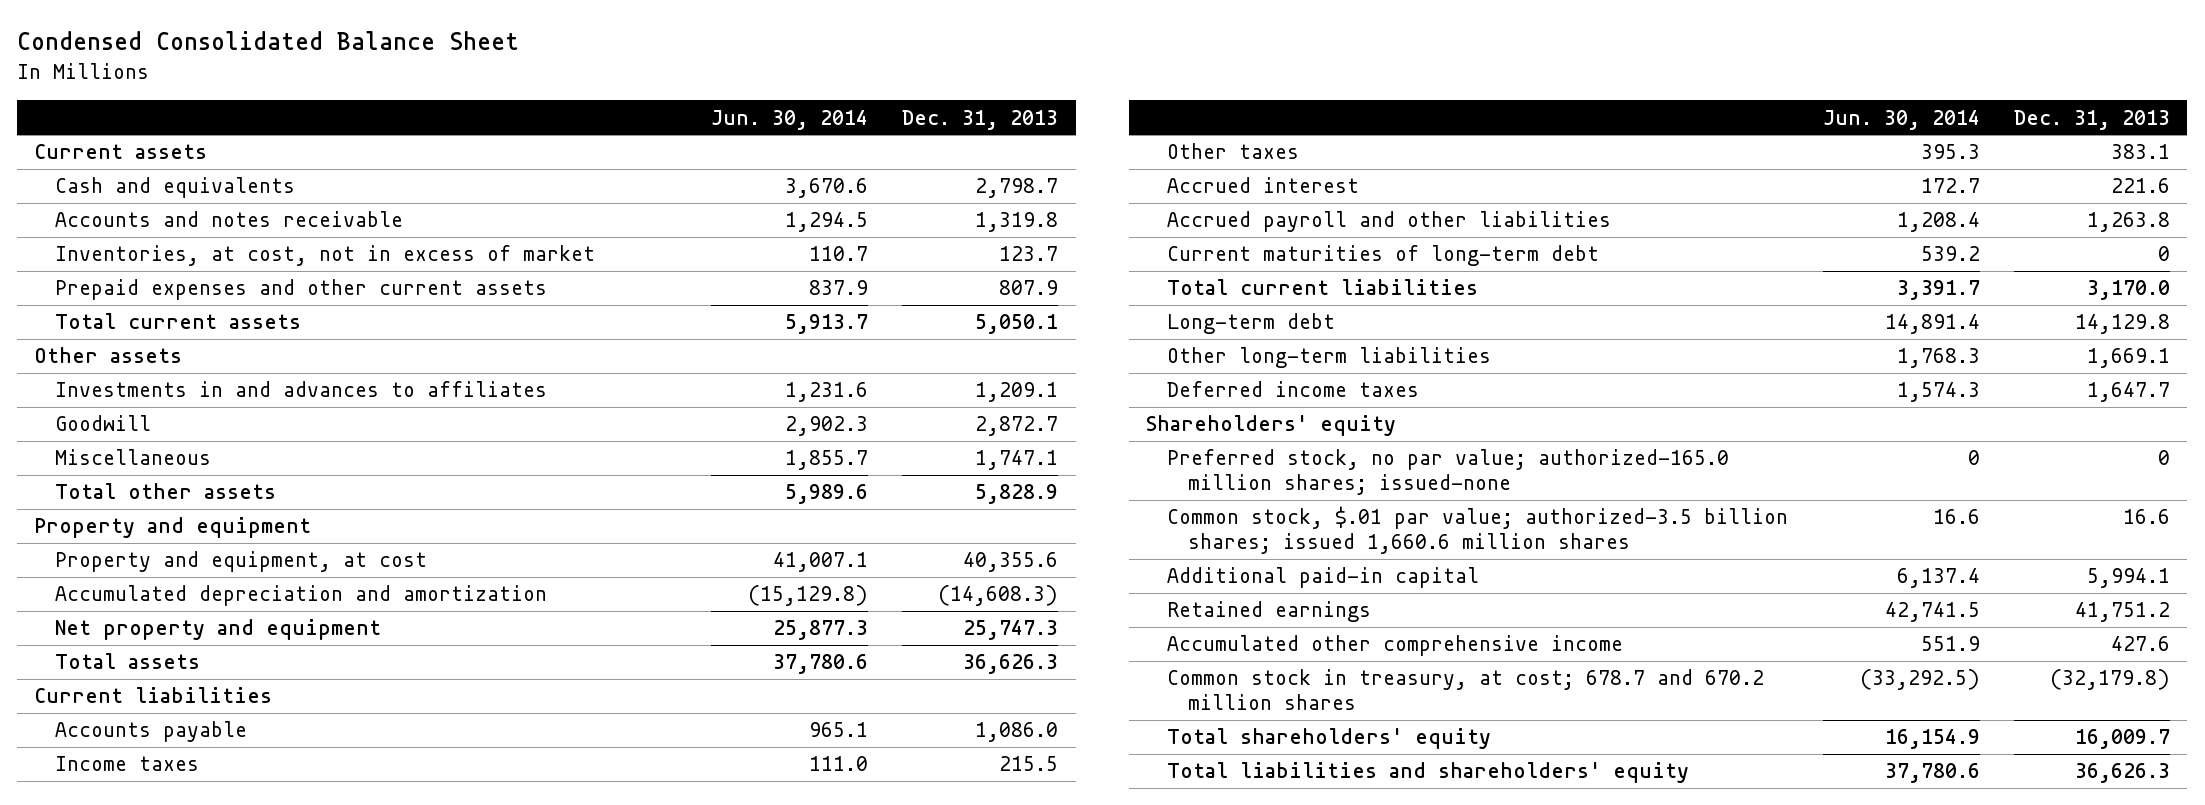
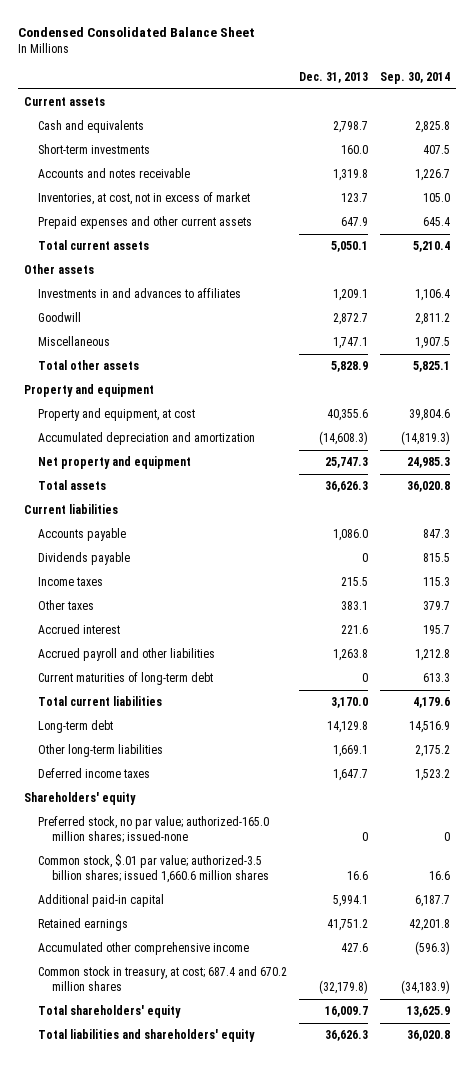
[710,109,868,130] Jun. 30, 2014 -> none
none -> [380,71,451,84] Sep. 30, 2014
none -> [38,144,151,155] Short-term investments
[999,280,1059,296] 807.9 -> [341,217,369,227] 647.9
none -> [38,552,131,566] Dividends payable
[1167,669,1765,711] Common stock in treasury, at cost; 678.7 and 670.2 million shares -> [38,966,288,992] Common stock in treasury, at cost; 687.4 and 670.2 million shares

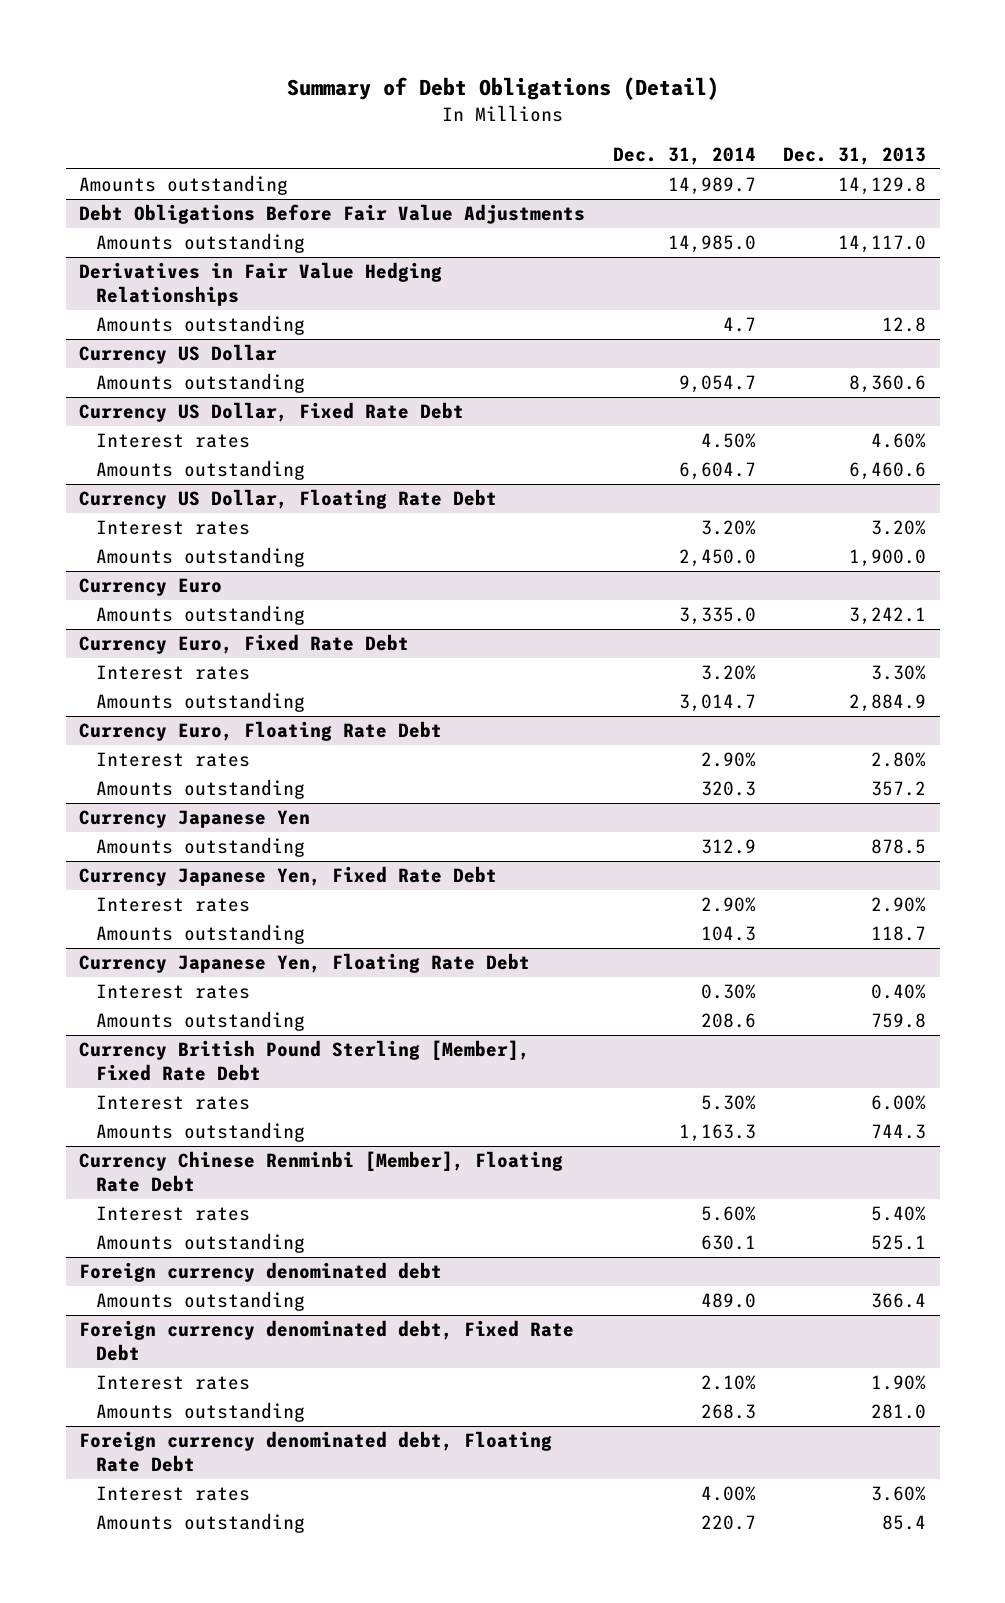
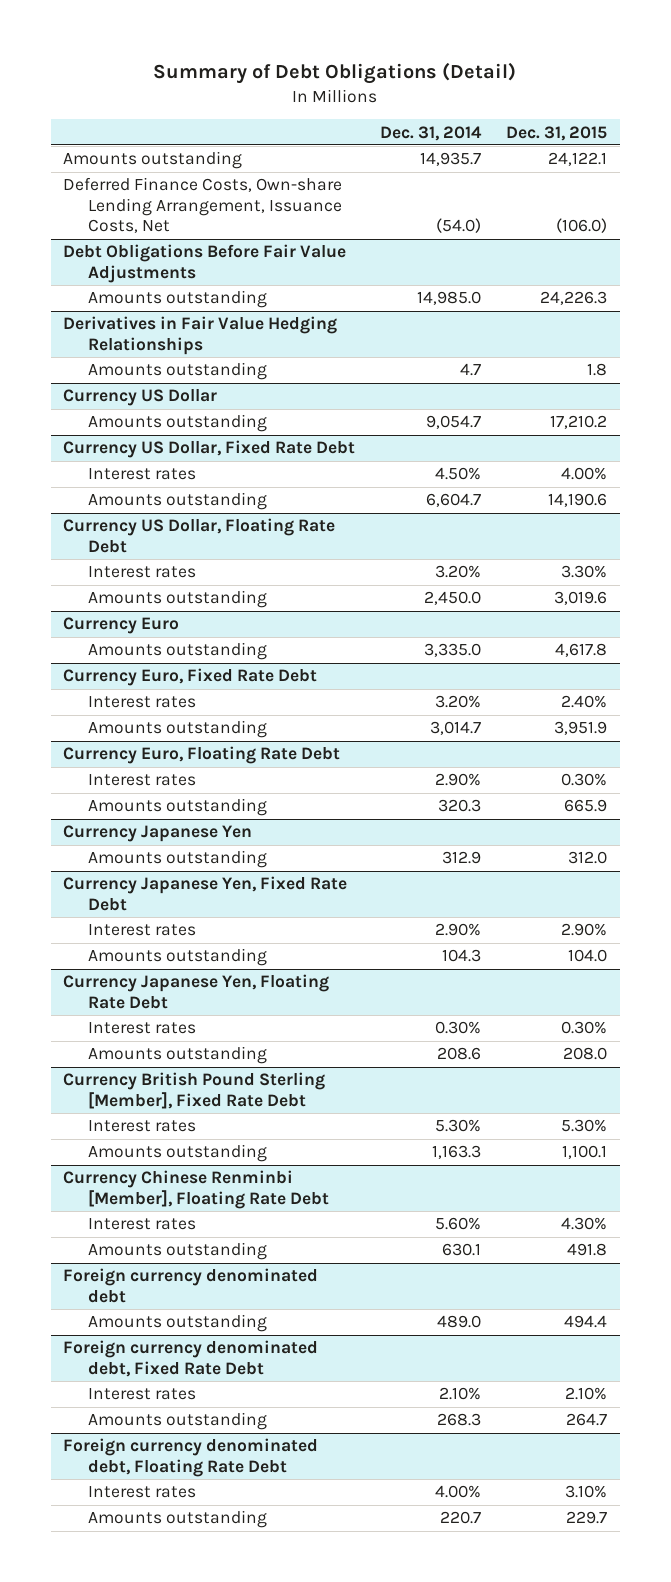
[782,146,926,165] Dec. 31, 2013 -> none
none -> [506,125,608,141] Dec. 31, 2015
[667,177,756,196] 14,989.7 -> [420,152,482,167] 14,935.7
none -> [63,177,343,234] Deferred Finance Costs, Own-share Lending Arrangement, Issuance Costs, Net

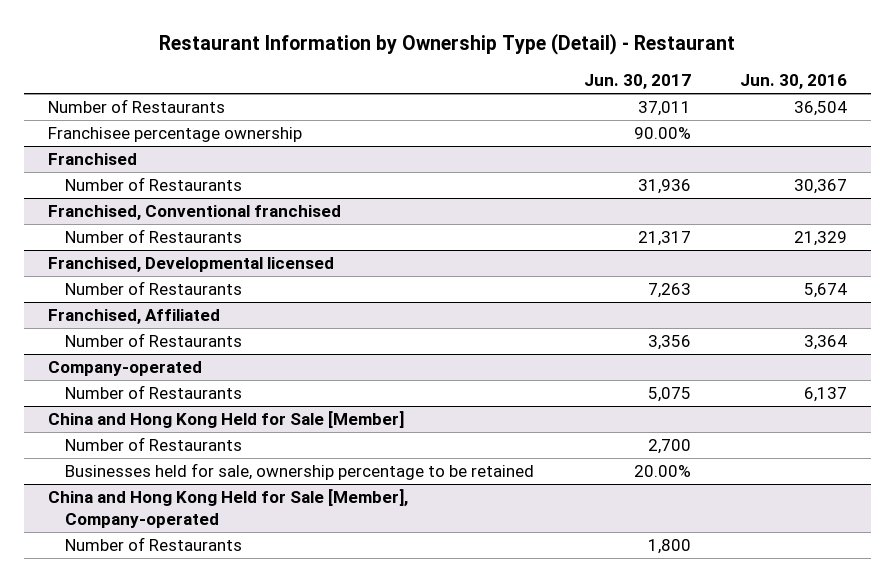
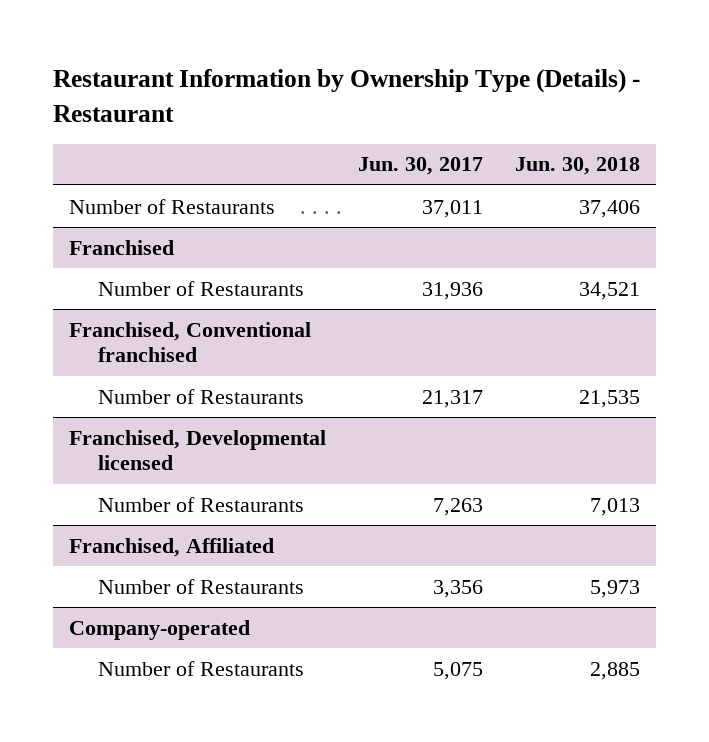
[159,32,736,55] Restaurant Information by Ownership Type (Detail) - Restaurant -> [53,69,641,122] Restaurant Information by Ownership Type (Details) - Restaurant
[739,74,847,90] Jun. 30, 2016 -> none
none -> [515,157,641,176] Jun. 30, 2018
[48,127,303,143] Franchisee percentage ownership -> none
[48,411,405,429] China and Hong Kong Held for Sale [Member] -> none
[65,437,243,452] Number of Restaurants -> none
[65,463,535,481] Businesses held for sale, ownership percentage to be retained -> none
[48,489,409,528] China and Hong Kong Held for Sale [Member], Company-operated -> none
[65,537,243,552] Number of Restaurants -> none

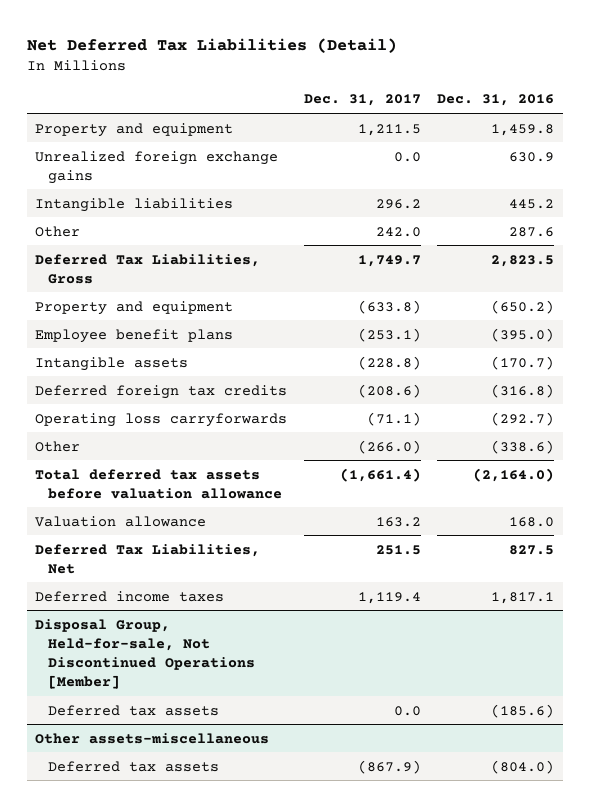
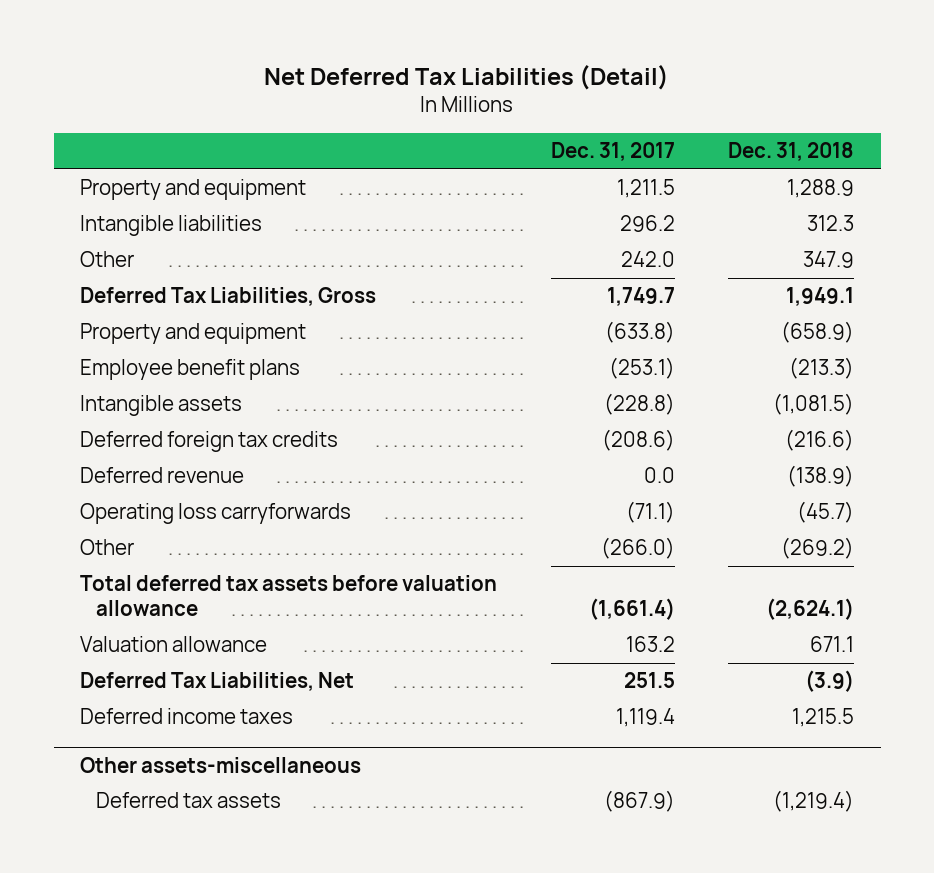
[437,94,555,107] Dec. 31, 2016 -> none
none -> [728,142,855,162] Dec. 31, 2018
[35,150,279,184] Unrealized foreign exchange gains -> none
none -> [80,467,245,484] Deferred revenue
[35,618,256,689] Disposal Group, Held-for-sale, Not Discontinued Operations [Member] -> none
[48,704,220,716] Deferred tax assets -> none

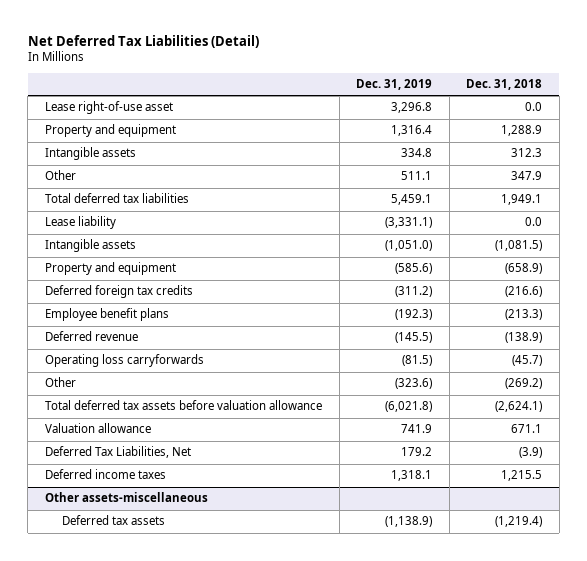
[550,142,675,162] Dec. 31, 2017 -> none
none -> [356,78,433,90] Dec. 31, 2019
none -> [45,101,174,115] Lease right-of-use asset
[80,215,263,237] Intangible liabilities -> [45,147,137,161] Intangible assets
[80,287,377,307] Deferred Tax Liabilities, Gross -> [45,193,190,204] Total deferred tax liabilities
none -> [45,216,117,230] Lease liability
[80,323,307,345] Property and equipment -> [45,262,177,276] Property and equipment
[80,359,301,381] Employee benefit plans -> [45,308,170,322] Employee benefit plans

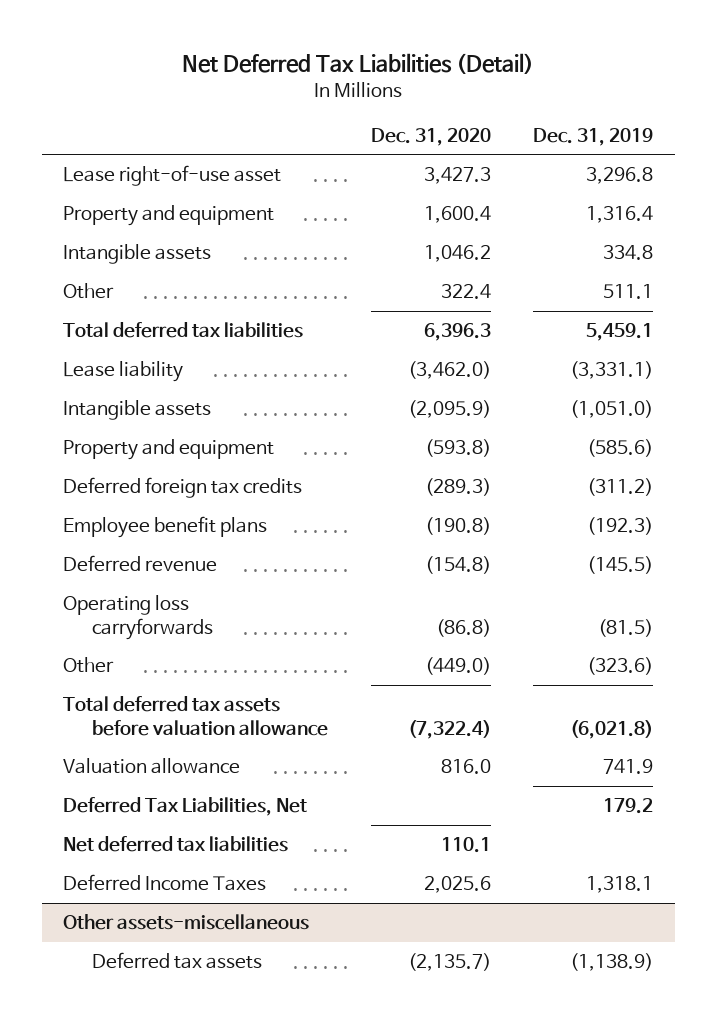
[466,78,543,90] Dec. 31, 2018 -> none
none -> [370,127,491,146] Dec. 31, 2020
none -> [63,836,289,853] Net deferred tax liabilities
[45,469,167,480] Deferred income taxes -> [63,874,267,892] Deferred Income Taxes

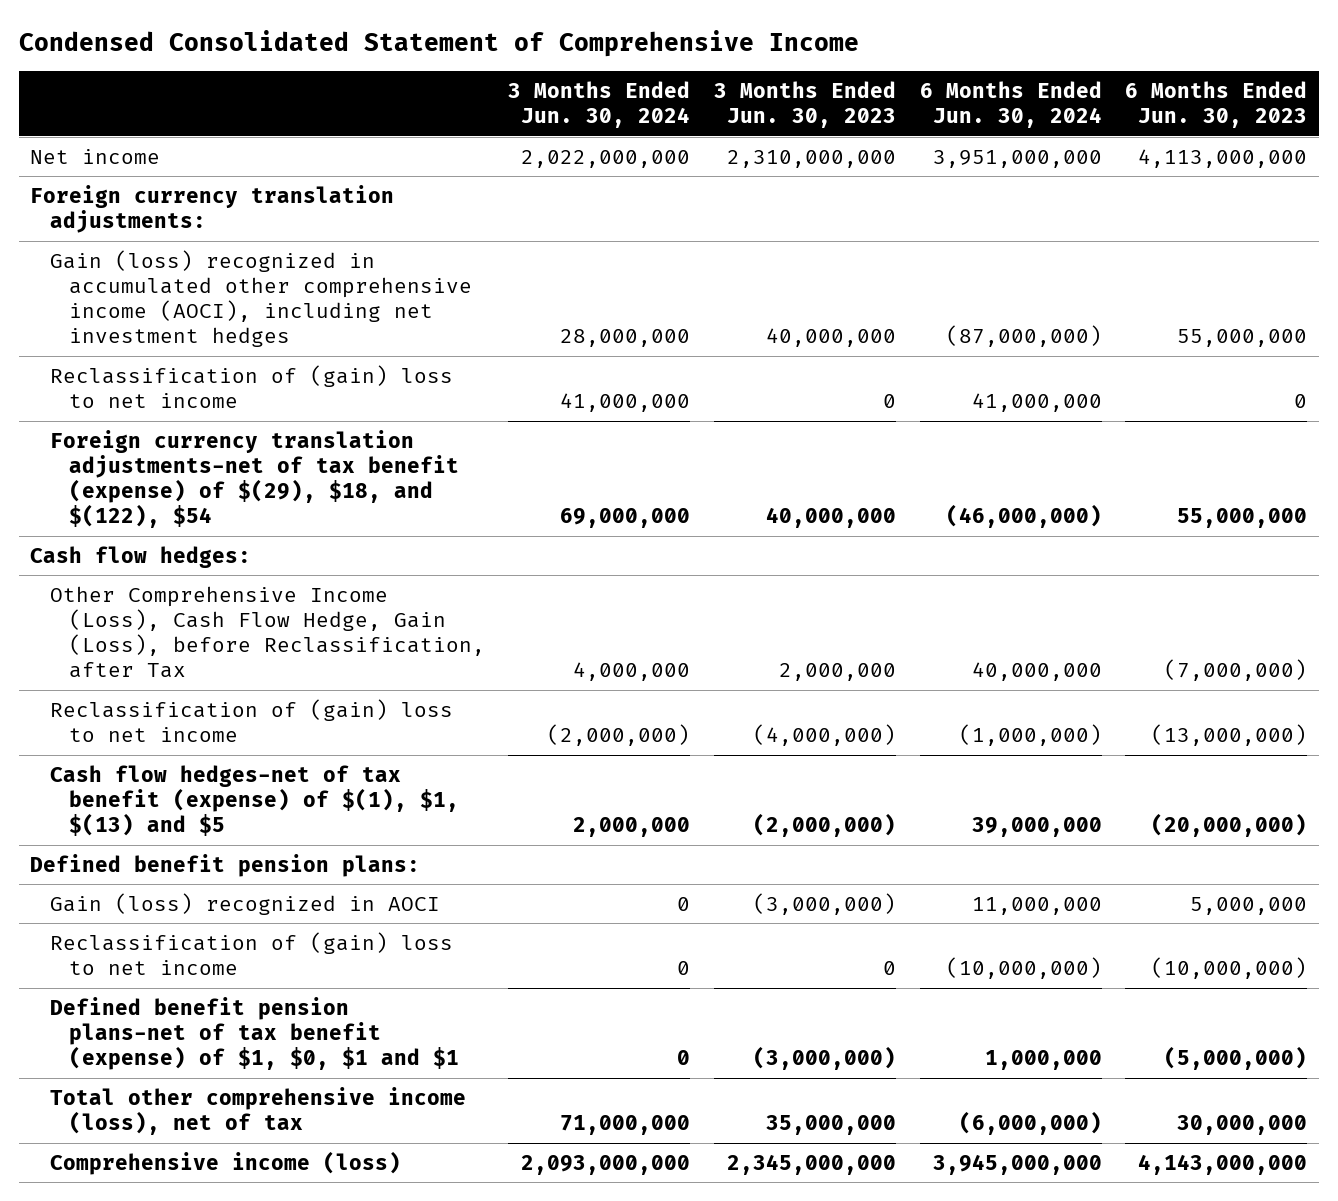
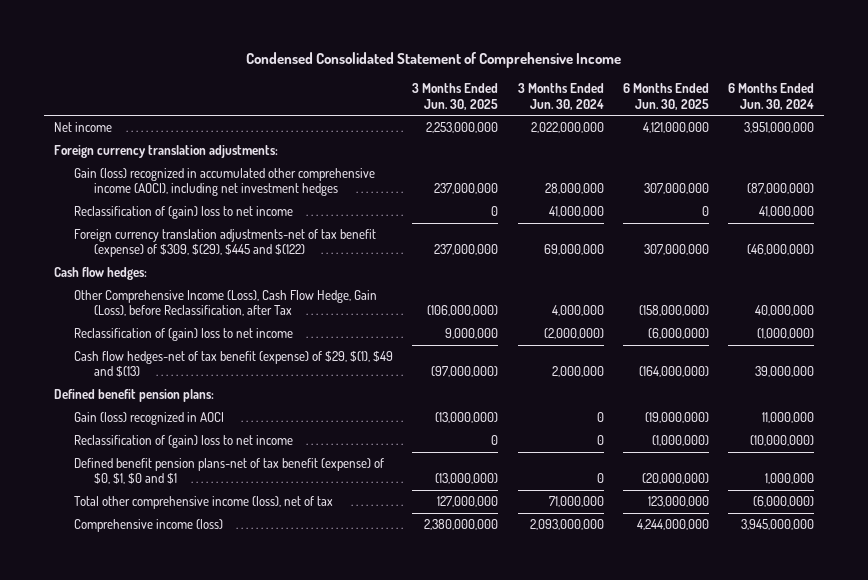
[714,81,897,129] 3 Months Ended Jun. 30, 2023 -> none
[1125,81,1308,129] 6 Months Ended Jun. 30, 2023 -> none
none -> [412,83,499,110] 3 Months Ended Jun. 30, 2025
none -> [622,83,709,110] 6 Months Ended Jun. 30, 2025
[49,429,459,529] Foreign currency translation adjustments-net of tax benefit (expense) of $(29), $18, and $(122), $54 -> [74,229,377,258] Foreign currency translation adjustments-net of tax benefit (expense) of $309, $(29), $445 and $(122)
[49,764,459,837] Cash flow hedges-net of tax benefit (expense) of $(1), $1, $(13) and $5 -> [74,351,394,378] Cash flow hedges-net of tax benefit (expense) of $29, $(1), $49 and $(13)
[49,996,459,1071] Defined benefit pension plans-net of tax benefit (expense) of $1, $0, $1 and $1 -> [74,458,385,485] Defined benefit pension plans-net of tax benefit (expense) of $0, $1, $0 and $1

